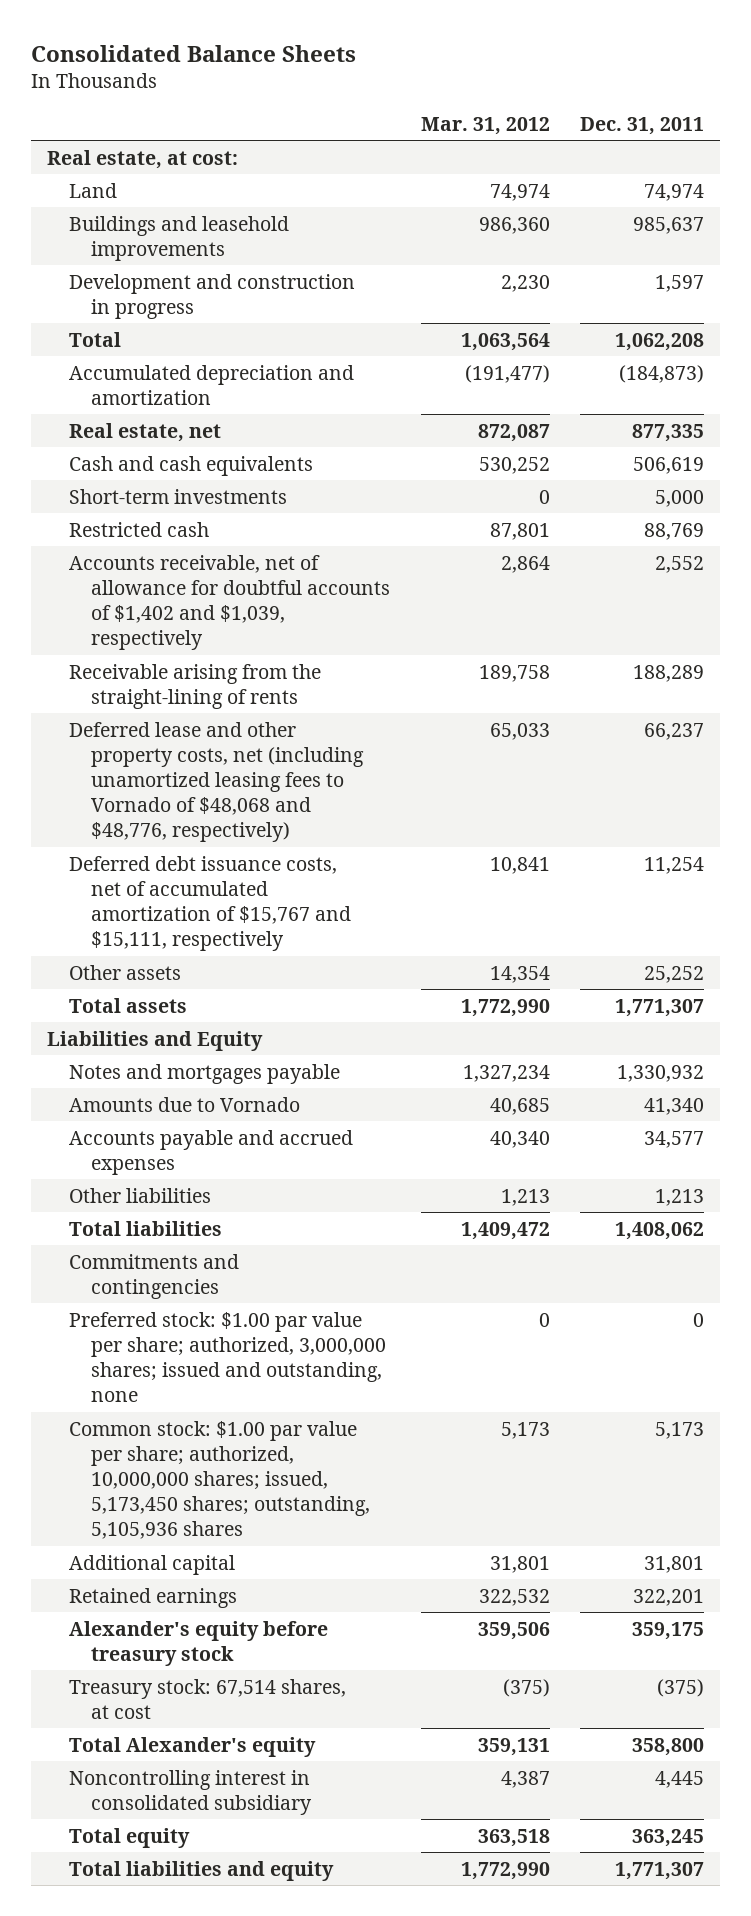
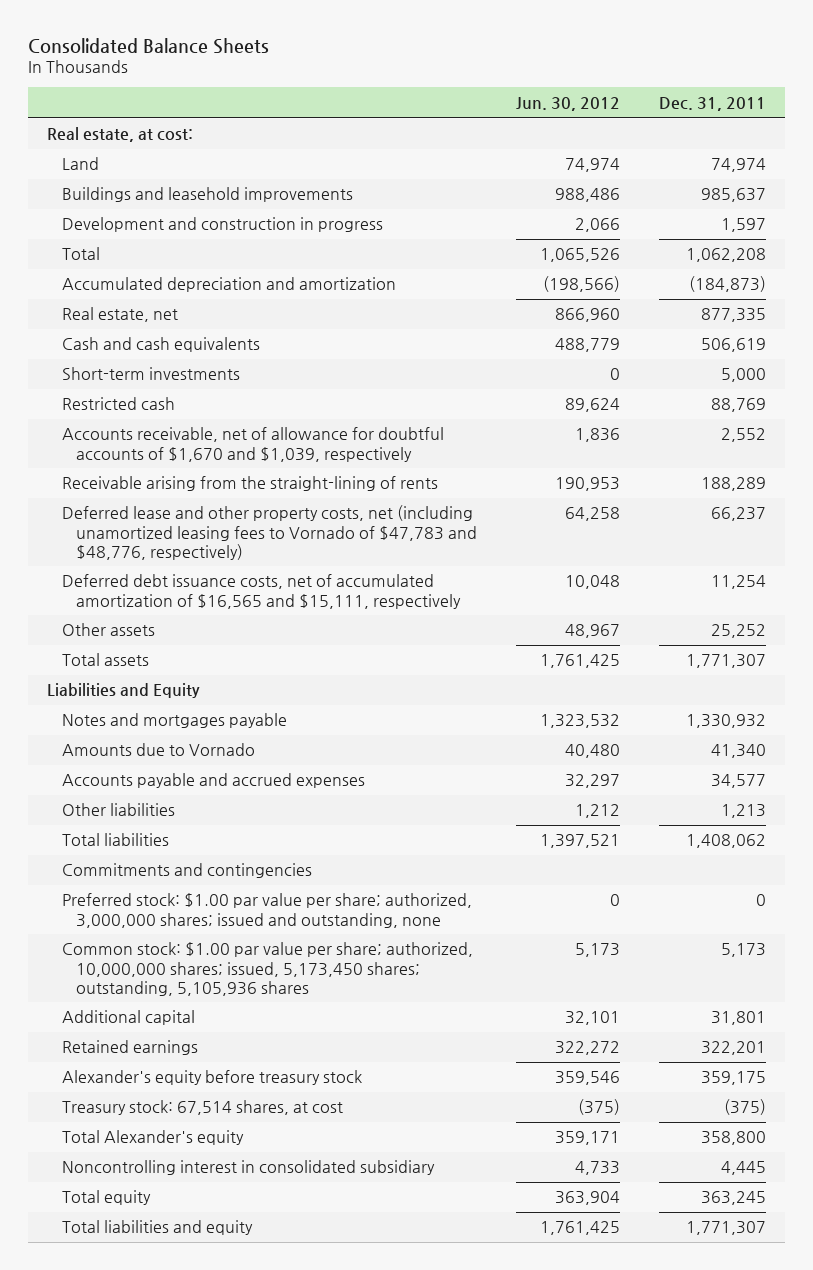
[420,116,550,135] Mar. 31, 2012 -> none
none -> [516,96,621,111] Jun. 30, 2012
[69,554,391,651] Accounts receivable, net of allowance for doubtful accounts of $1,402 and $1,039, respectively -> [61,427,444,462] Accounts receivable, net of allowance for doubtful accounts of $1,670 and $1,039, respectively
[69,721,365,843] Deferred lease and other property costs, net (including unamortized leasing fees to Vornado of $48,068 and $48,776, respectively) -> [61,505,478,560] Deferred lease and other property costs, net (including unamortized leasing fees to Vornado of $47,783 and $48,776, respectively)
[69,855,352,952] Deferred debt issuance costs, net of accumulated amortization of $15,767 and $15,111, respectively -> [61,574,462,609] Deferred debt issuance costs, net of accumulated amortization of $16,565 and $15,111, respectively

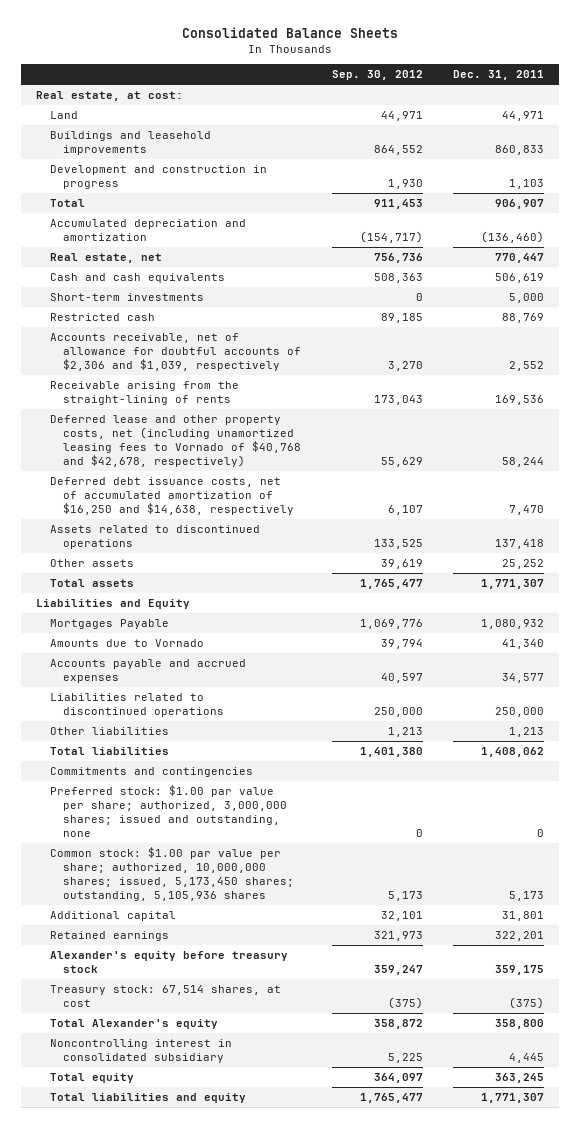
[516,96,621,111] Jun. 30, 2012 -> none
none -> [331,70,423,81] Sep. 30, 2012
[710,158,766,173] 74,974 -> [502,111,545,122] 44,971
[700,188,766,203] 985,637 -> [495,145,545,156] 860,833
[720,218,766,233] 1,597 -> [509,179,545,190] 1,103
[685,248,766,263] 1,062,208 -> [495,199,545,210] 906,907
[688,276,766,293] (184,873) -> [481,231,545,244] (136,460)
[700,308,766,323] 877,335 -> [495,253,545,264] 770,447
[61,427,444,462] Accounts receivable, net of allowance for doubtful accounts of $1,670 and $1,039, respectively -> [49,333,302,372] Accounts receivable, net of allowance for doubtful accounts of $2,306 and $1,039, respectively
[700,477,766,492] 188,289 -> [495,395,545,406] 169,536
[61,505,478,560] Deferred lease and other property costs, net (including unamortized leasing fees to Vornado of $47,783 and $48,776, respectively) -> [49,415,302,467] Deferred lease and other property costs, net (including unamortized leasing fees to Vornado of $40,768 and $42,678, respectively)
[710,507,766,522] 66,237 -> [502,456,545,467] 58,244
[61,574,462,609] Deferred debt issuance costs, net of accumulated amortization of $16,565 and $15,111, respectively -> [49,477,295,516] Deferred debt issuance costs, net of accumulated amortization of $16,250 and $14,638, respectively
[710,575,766,590] 11,254 -> [509,505,545,516] 7,470
none -> [49,525,260,550] Assets related to discontinued operations
[61,713,287,729] Notes and mortgages payable -> [49,619,169,630] Mortgages Payable
[685,714,766,729] 1,330,932 -> [481,619,545,630] 1,080,932
none -> [49,693,225,718] Liabilities related to discontinued operations

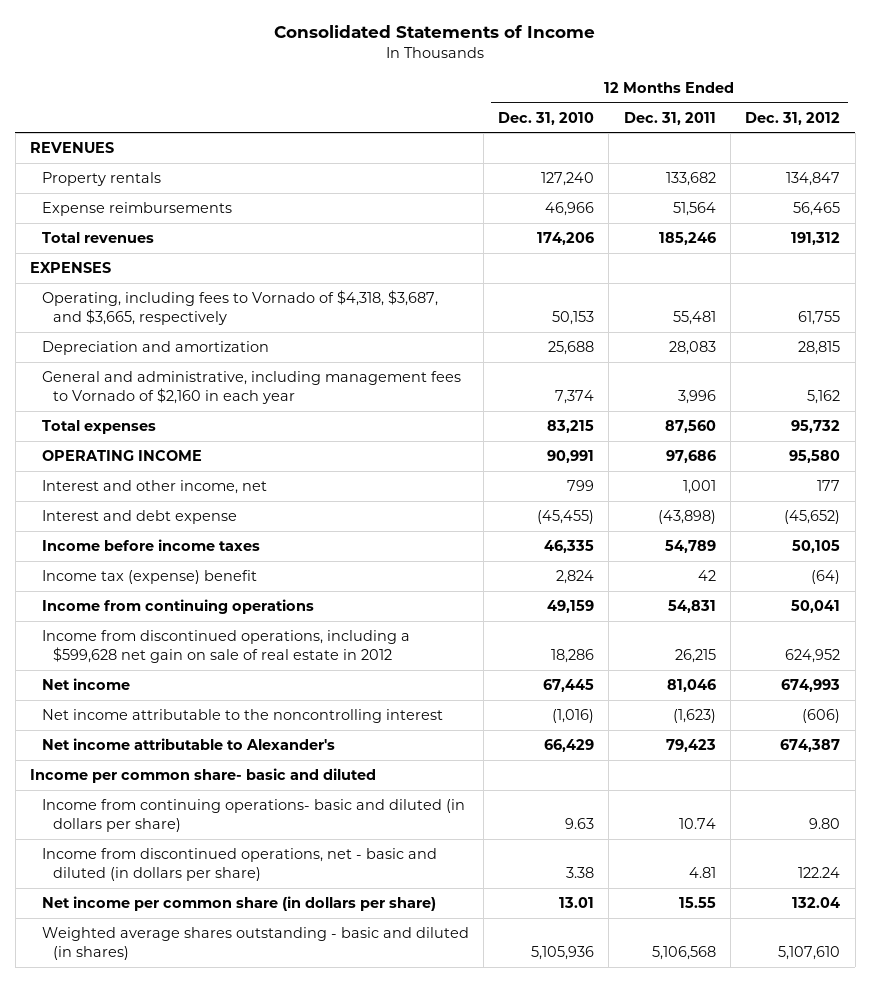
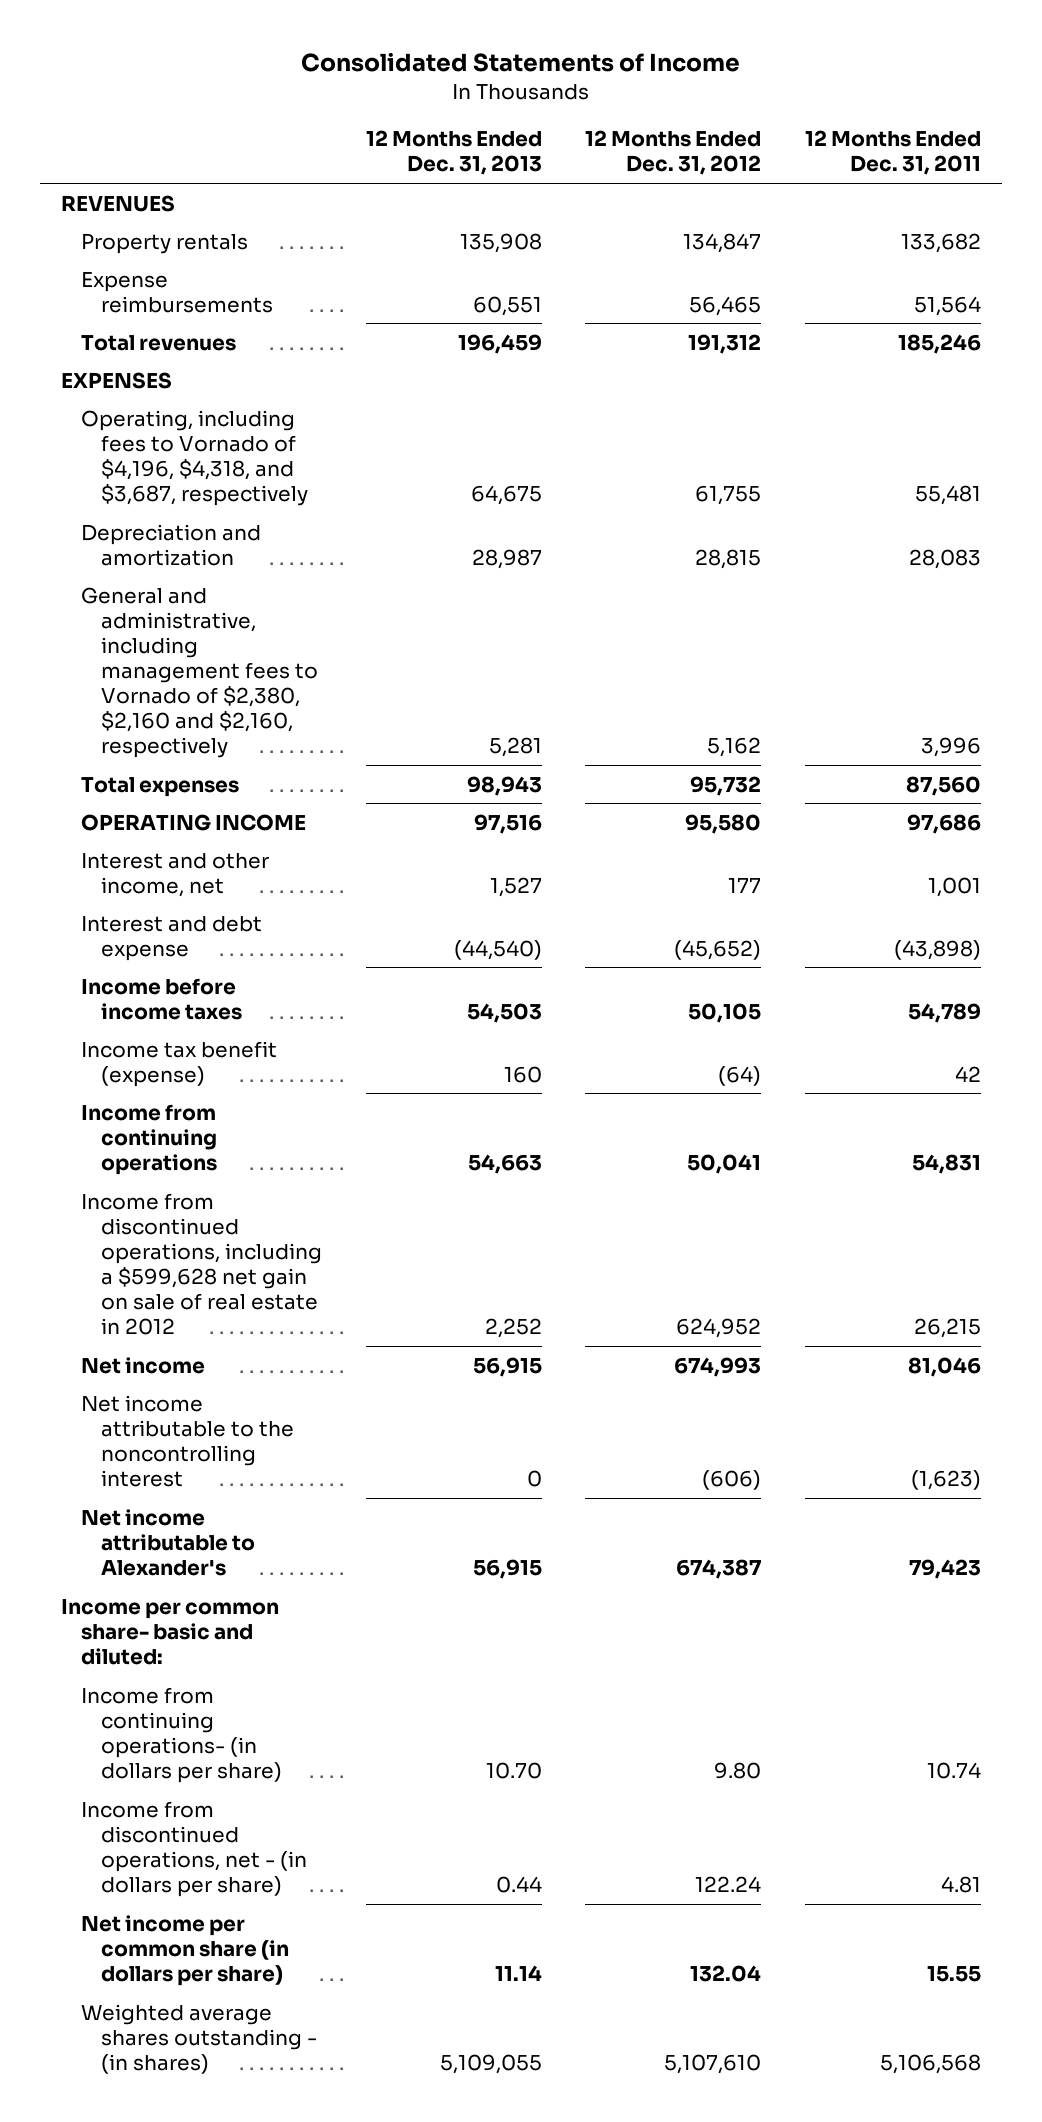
[498,111,595,125] Dec. 31, 2010 -> none
none -> [365,130,542,176] 12 Months Ended Dec. 31, 2013
[41,289,438,326] Operating, including fees to Vornado of $4,318, $3,687, and $3,665, respectively -> [81,409,309,506] Operating, including fees to Vornado of $4,196, $4,318, and $3,687, respectively
[41,370,461,405] General and administrative, including management fees to Vornado of $2,160 in each year -> [81,586,319,759] General and administrative, including management fees to Vornado of $2,380, $2,160 and $2,160, respectively
[41,569,257,584] Income tax (expense) benefit -> [81,1040,278,1087] Income tax benefit (expense)
[30,767,377,783] Income per common share- basic and diluted -> [61,1598,280,1665] Income per common share- basic and diluted:
[41,798,465,833] Income from continuing operations- basic and diluted (in dollars per share) -> [81,1686,283,1783] Income from continuing operations- (in dollars per share)
[41,847,437,882] Income from discontinued operations, net - basic and diluted (in dollars per share) -> [81,1800,308,1897] Income from discontinued operations, net - (in dollars per share)
[41,926,469,961] Weighted average shares outstanding - basic and diluted (in shares) -> [81,2003,318,2074] Weighted average shares outstanding - (in shares)

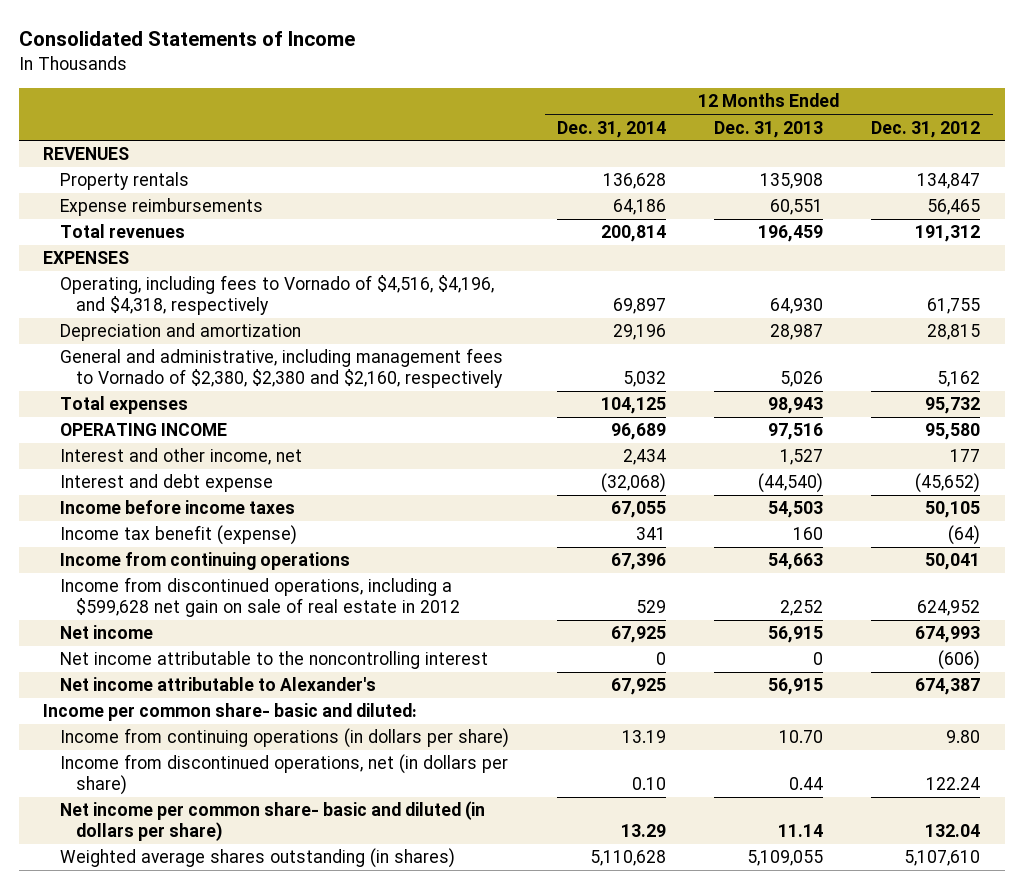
[804,130,981,176] 12 Months Ended Dec. 31, 2011 -> none
none -> [556,120,666,138] Dec. 31, 2014
[81,409,309,506] Operating, including fees to Vornado of $4,196, $4,318, and $3,687, respectively -> [59,275,494,315] Operating, including fees to Vornado of $4,516, $4,196, and $4,318, respectively
[470,484,542,505] 64,675 -> [770,297,824,314] 64,930
[81,586,319,759] General and administrative, including management fees to Vornado of $2,380, $2,160 and $2,160, respectively -> [59,348,504,388] General and administrative, including management fees to Vornado of $2,380, $2,380 and $2,160, respectively
[488,737,542,758] 5,281 -> [780,370,824,387] 5,026
[81,1686,283,1783] Income from continuing operations- (in dollars per share) -> [59,728,509,749] Income from continuing operations (in dollars per share)
[81,1800,308,1897] Income from discontinued operations, net - (in dollars per share) -> [59,754,508,795] Income from discontinued operations, net (in dollars per share)
[81,1914,290,1986] Net income per common share (in dollars per share) -> [59,801,485,841] Net income per common share- basic and diluted (in dollars per share)
[81,2003,318,2074] Weighted average shares outstanding - (in shares) -> [59,848,455,869] Weighted average shares outstanding (in shares)

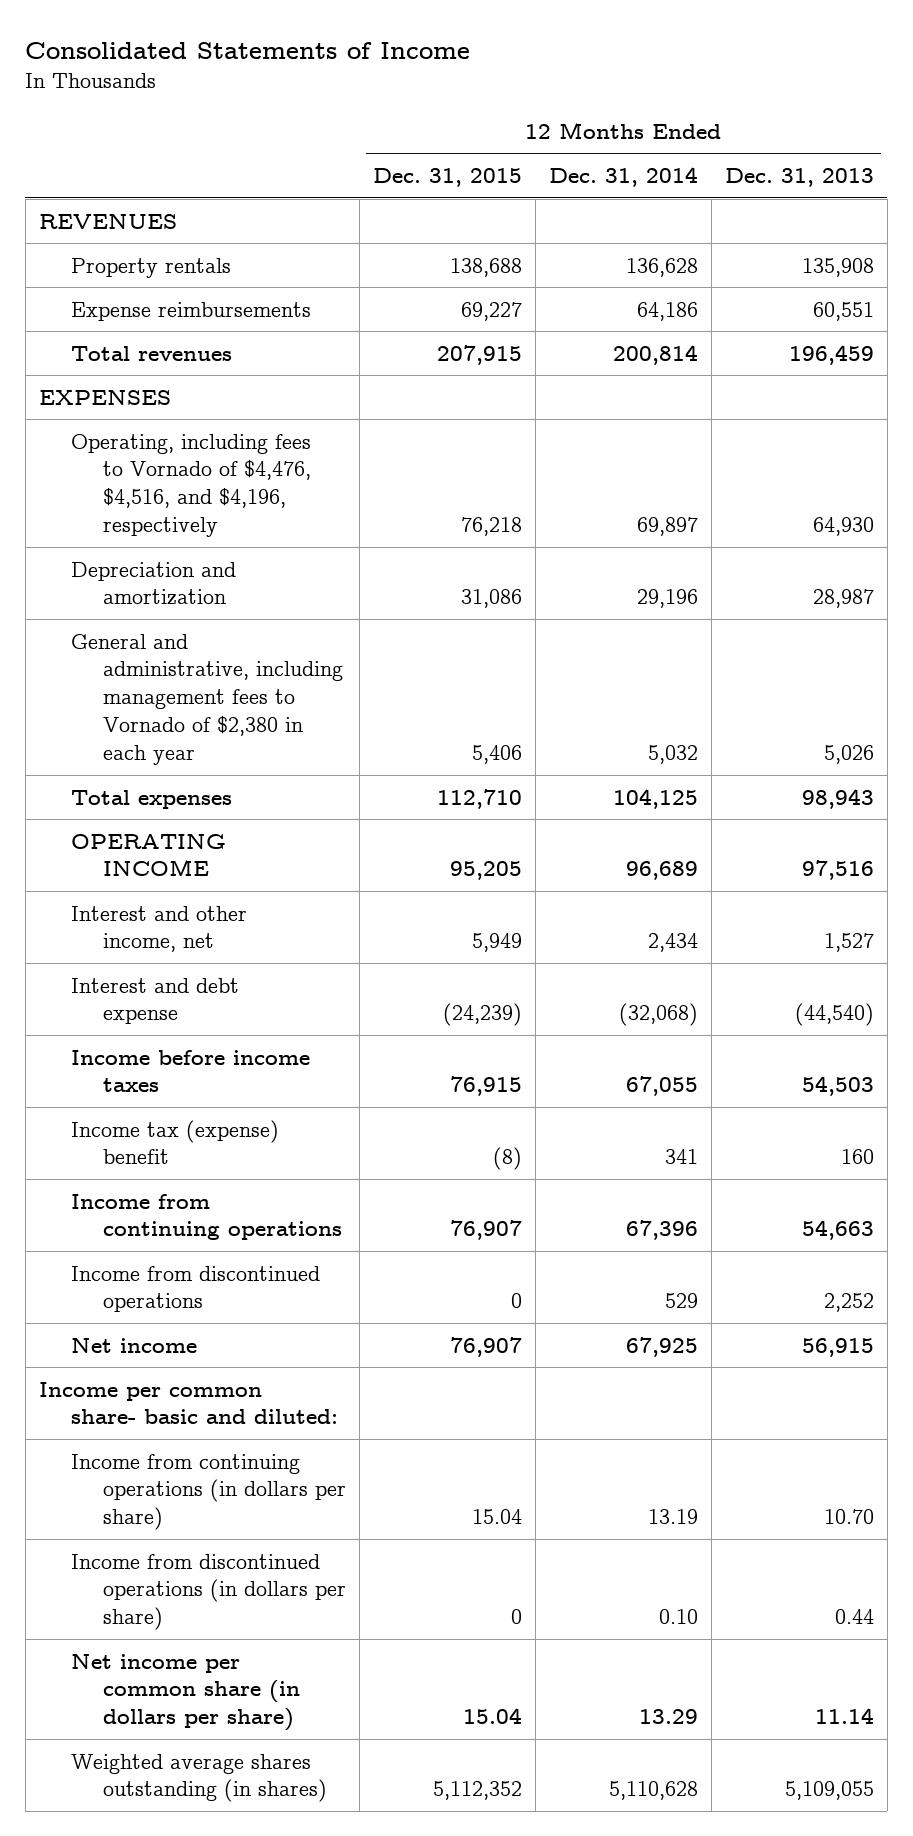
[871,120,981,138] Dec. 31, 2012 -> none
none -> [372,168,522,188] Dec. 31, 2015
[59,275,494,315] Operating, including fees to Vornado of $4,516, $4,196, and $4,318, respectively -> [70,433,312,538] Operating, including fees to Vornado of $4,476, $4,516, and $4,196, respectively
[59,348,504,388] General and administrative, including management fees to Vornado of $2,380, $2,380 and $2,160, respectively -> [70,633,344,766] General and administrative, including management fees to Vornado of $2,380 in each year
[59,525,297,546] Income tax benefit (expense) -> [70,1119,279,1165] Income tax (expense) benefit
[59,577,461,617] Income from discontinued operations, including a $599,628 net gain on sale of real estate in 2012 -> [70,1265,320,1313] Income from discontinued operations
[59,651,488,670] Net income attributable to the noncontrolling interest -> none
[59,677,376,692] Net income attributable to Alexander's -> none
[59,754,508,795] Income from discontinued operations, net (in dollars per share) -> [70,1553,347,1631] Income from discontinued operations (in dollars per share)
[59,801,485,841] Net income per common share- basic and diluted (in dollars per share) -> [70,1653,301,1732] Net income per common share (in dollars per share)

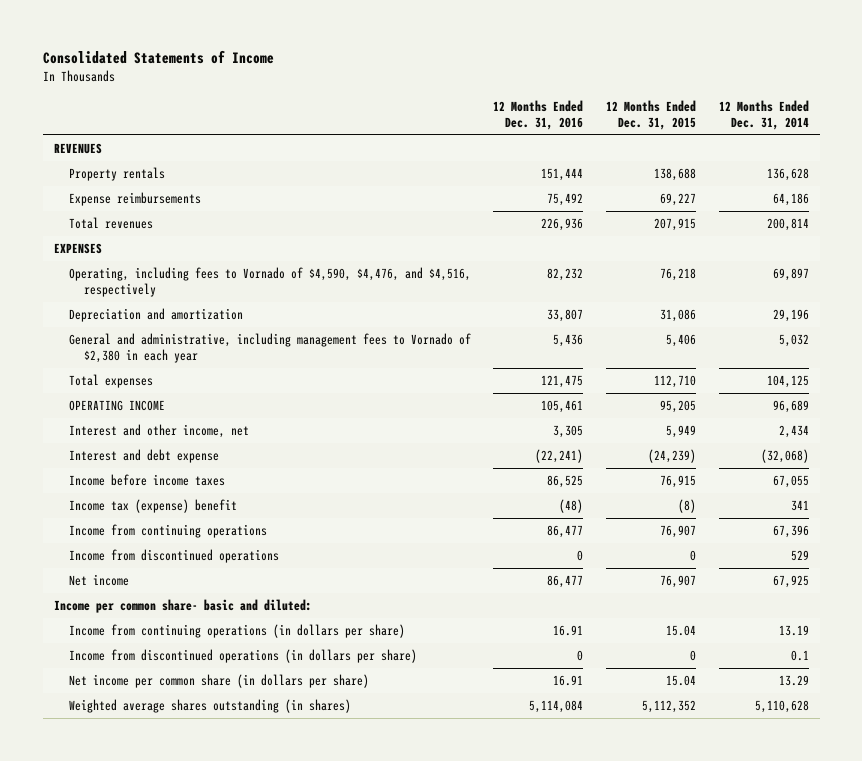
[724,168,874,188] Dec. 31, 2013 -> none
none -> [493,99,584,130] 12 Months Ended Dec. 31, 2016
[70,433,312,538] Operating, including fees to Vornado of $4,476, $4,516, and $4,196, respectively -> [68,267,471,298] Operating, including fees to Vornado of $4,590, $4,476, and $4,516, respectively
[658,1609,698,1625] 0.10 -> [790,650,809,662] 0.1

